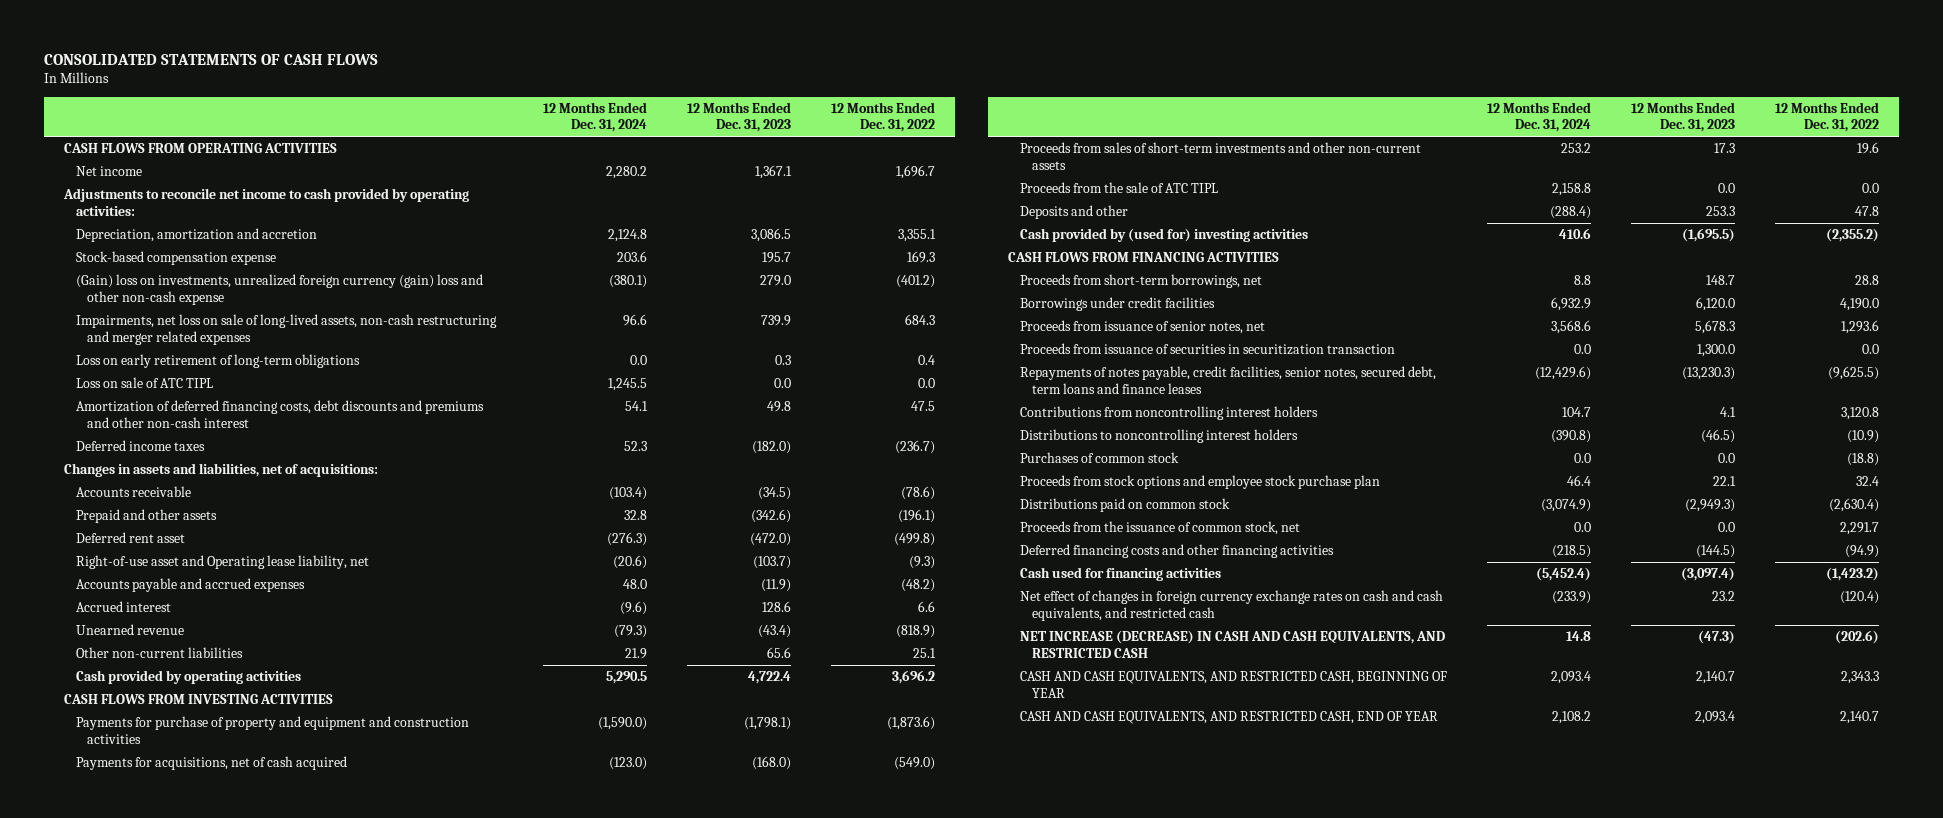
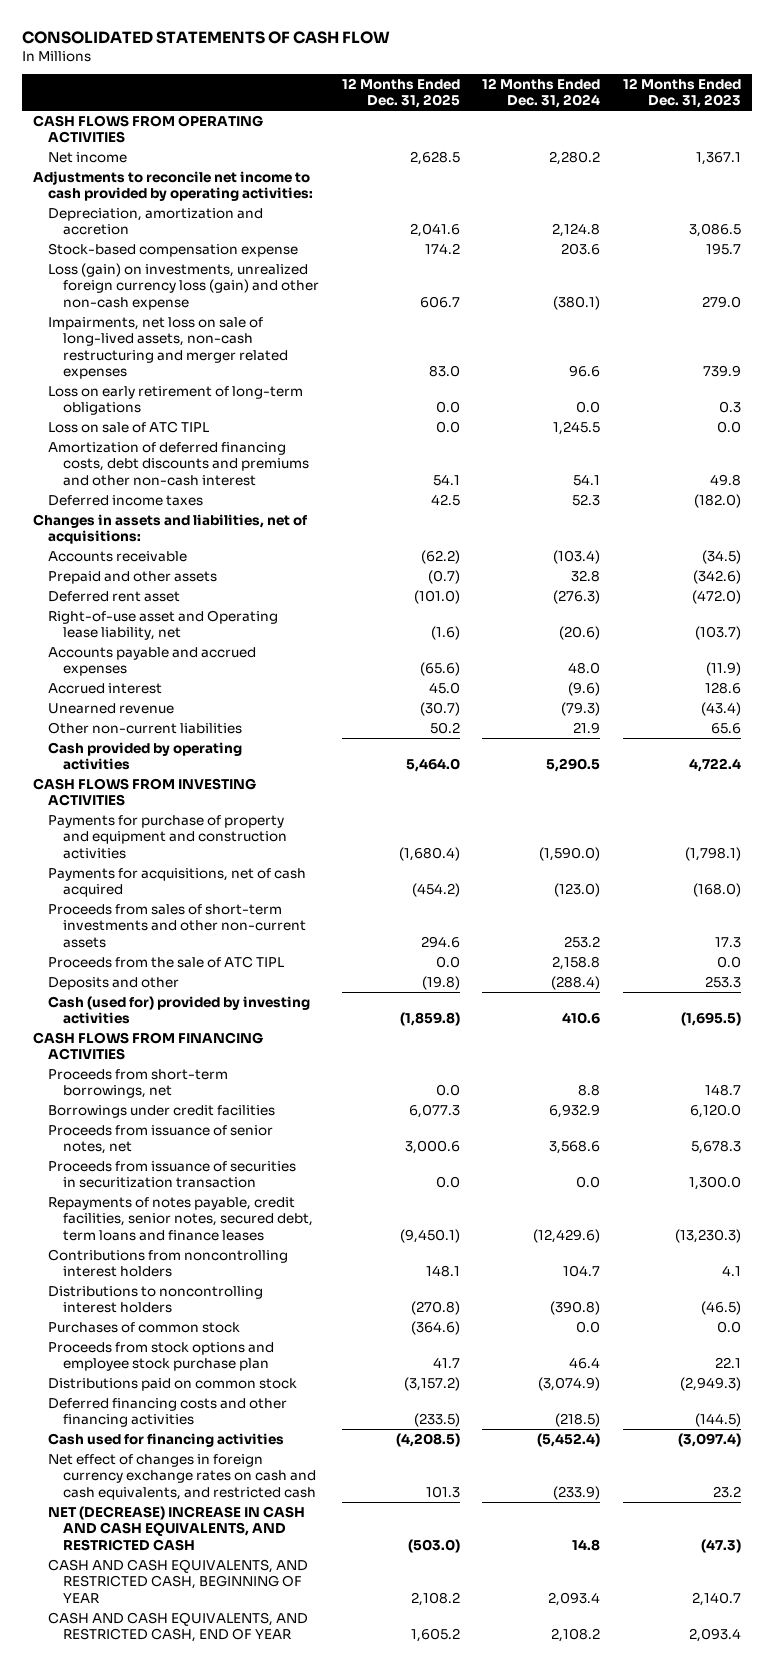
[44,54,379,66] CONSOLIDATED STATEMENTS OF CASH FLOWS -> [22,30,391,44] CONSOLIDATED STATEMENTS OF CASH FLOW
[830,101,935,133] 12 Months Ended Dec. 31, 2022 -> none
none -> [341,77,460,109] 12 Months Ended Dec. 31, 2025
[75,274,483,305] (Gain) loss on investments, unrealized foreign currency (gain) loss and other non-cash expense -> [48,262,320,310] Loss (gain) on investments, unrealized foreign currency loss (gain) and other non-cash expense
[1019,228,1308,243] Cash provided by (used for) investing activities -> [48,995,311,1025] Cash (used for) provided by investing activities
[1019,521,1300,536] Proceeds from the issuance of common stock, net -> none
[1019,630,1445,658] NET INCREASE (DECREASE) IN CASH AND CASH EQUIVALENTS, AND RESTRICTED CASH -> [48,1505,306,1551] NET (DECREASE) INCREASE IN CASH AND CASH EQUIVALENTS, AND RESTRICTED CASH

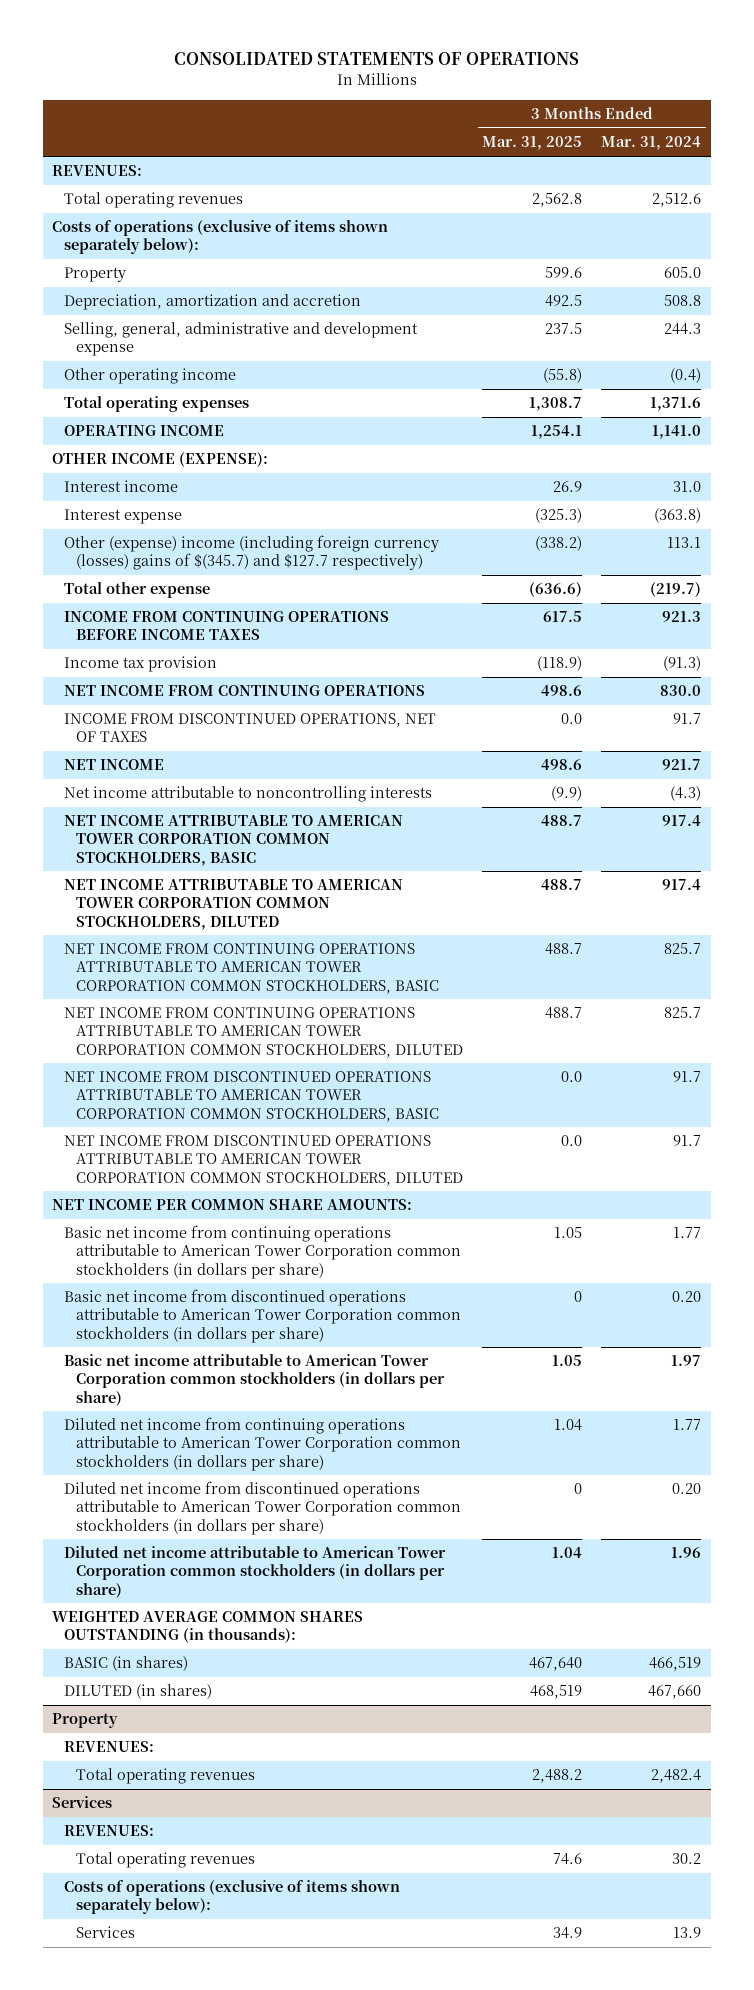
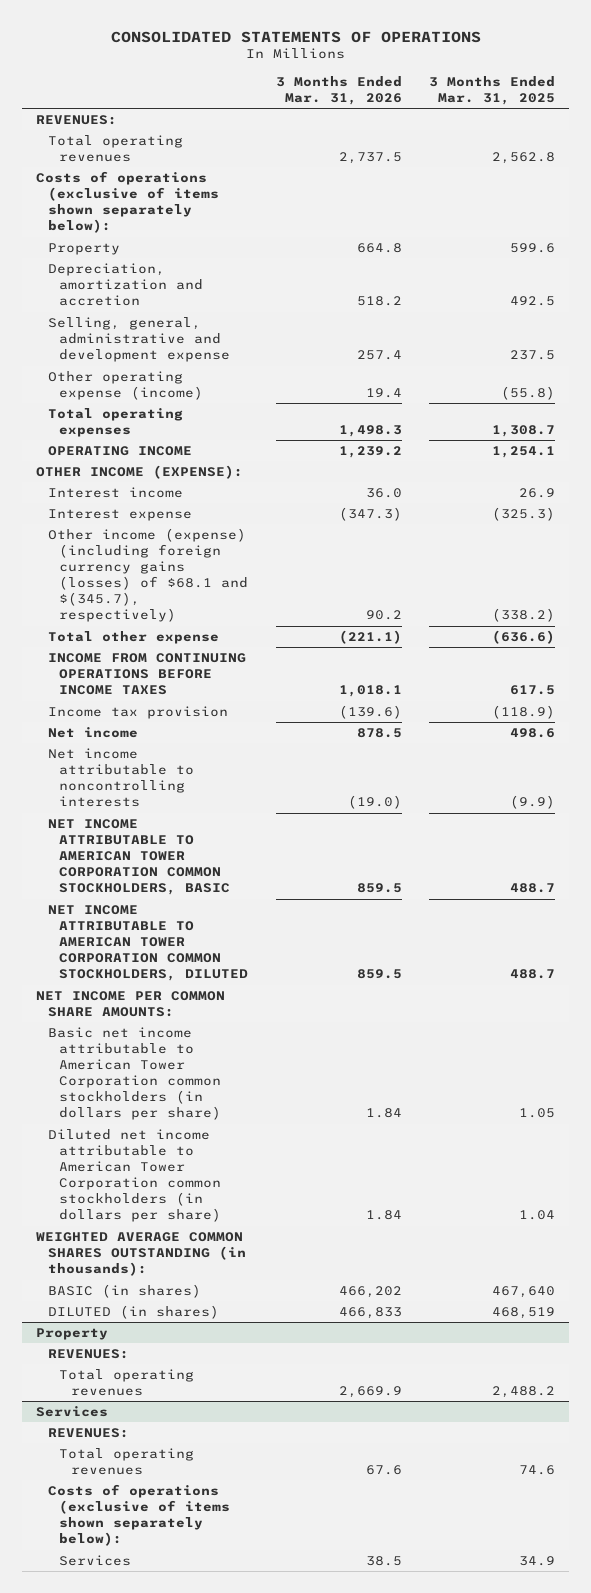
[601,136,702,151] Mar. 31, 2024 -> none
none -> [275,76,402,106] 3 Months Ended Mar. 31, 2026
[64,368,237,385] Other operating income -> [47,371,204,401] Other operating expense (income)
[64,535,440,571] Other (expense) income (including foreign currency (losses) gains of $(345.7) and $127.7 respectively) -> [47,528,249,623] Other income (expense) (including foreign currency gains (losses) of $68.1 and $(345.7), respectively)
[64,685,426,697] NET INCOME FROM CONTINUING OPERATIONS -> none
[64,713,437,743] INCOME FROM DISCONTINUED OPERATIONS, NET OF TAXES -> none
[64,759,165,771] NET INCOME -> [47,727,138,739] Net income
[64,943,440,994] NET INCOME FROM CONTINUING OPERATIONS ATTRIBUTABLE TO AMERICAN TOWER CORPORATION COMMON STOCKHOLDERS, BASIC -> none
[64,1007,464,1058] NET INCOME FROM CONTINUING OPERATIONS ATTRIBUTABLE TO AMERICAN TOWER CORPORATION COMMON STOCKHOLDERS, DILUTED -> none
[64,1071,440,1122] NET INCOME FROM DISCONTINUED OPERATIONS ATTRIBUTABLE TO AMERICAN TOWER CORPORATION COMMON STOCKHOLDERS, BASIC -> none
[64,1135,464,1186] NET INCOME FROM DISCONTINUED OPERATIONS ATTRIBUTABLE TO AMERICAN TOWER CORPORATION COMMON STOCKHOLDERS, DILUTED -> none
[64,1225,462,1279] Basic net income from continuing operations attributable to American Tower Corporation common stockholders (in dollars per share) -> none
[64,1289,462,1343] Basic net income from discontinued operations attributable to American Tower Corporation common stockholders (in dollars per share) -> none
[64,1417,462,1471] Diluted net income from continuing operations attributable to American Tower Corporation common stockholders (in dollars per share) -> none
[64,1481,462,1535] Diluted net income from discontinued operations attributable to American Tower Corporation common stockholders (in dollars per share) -> none

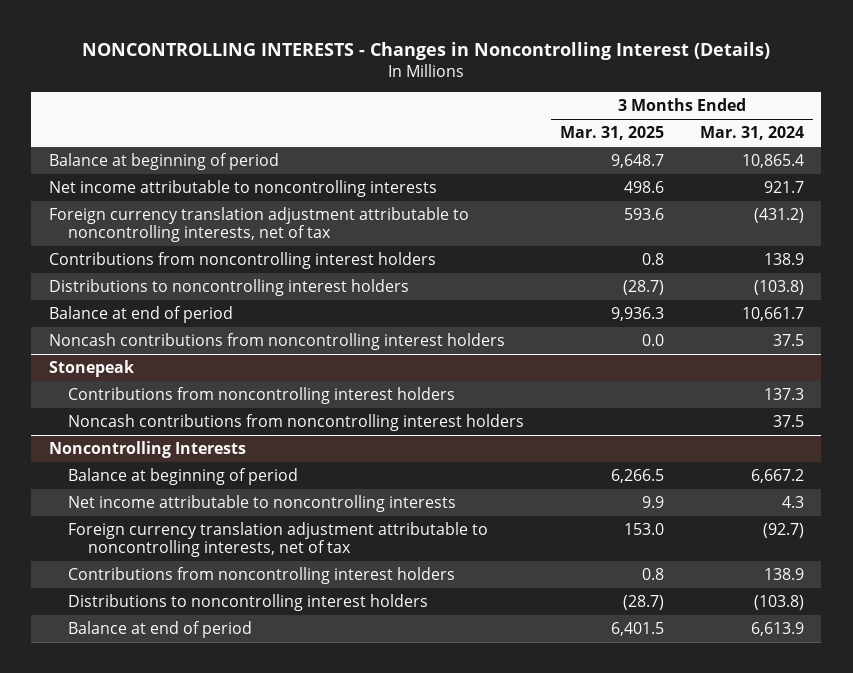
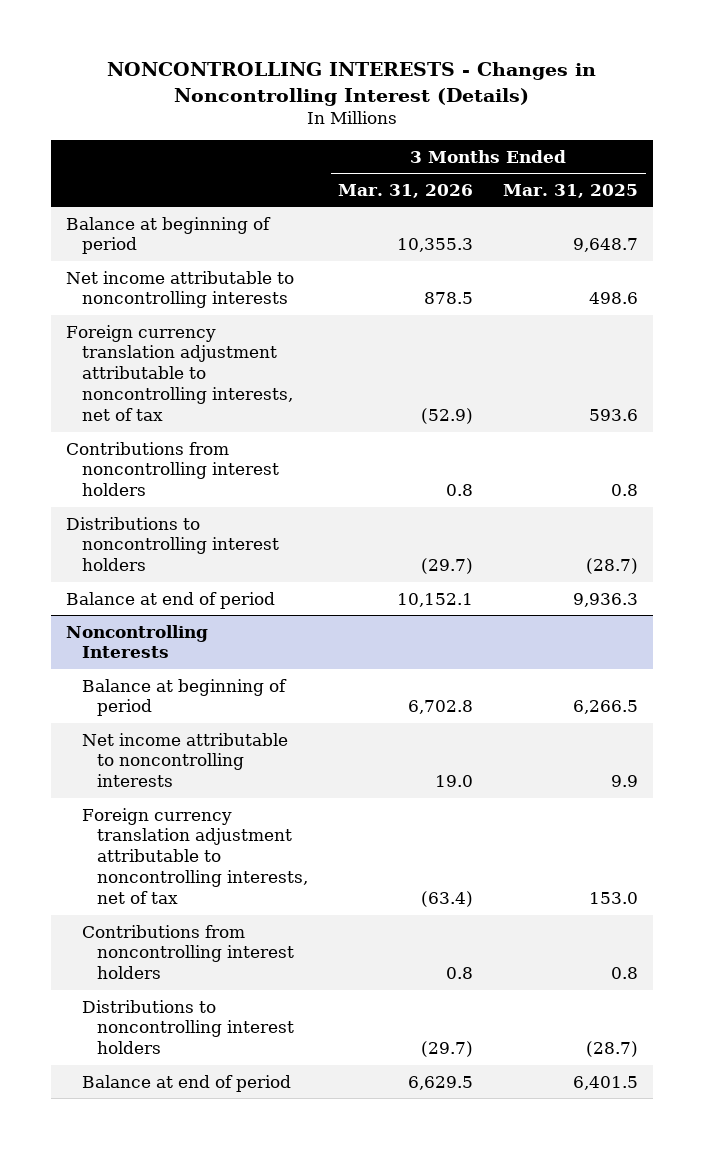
[699,126,804,141] Mar. 31, 2024 -> none
none -> [338,183,474,198] Mar. 31, 2026
[49,332,506,350] Noncash contributions from noncontrolling interest holders -> none
[49,359,135,377] Stonepeak -> none
[68,386,456,404] Contributions from noncontrolling interest holders -> none
[68,413,525,431] Noncash contributions from noncontrolling interest holders -> none

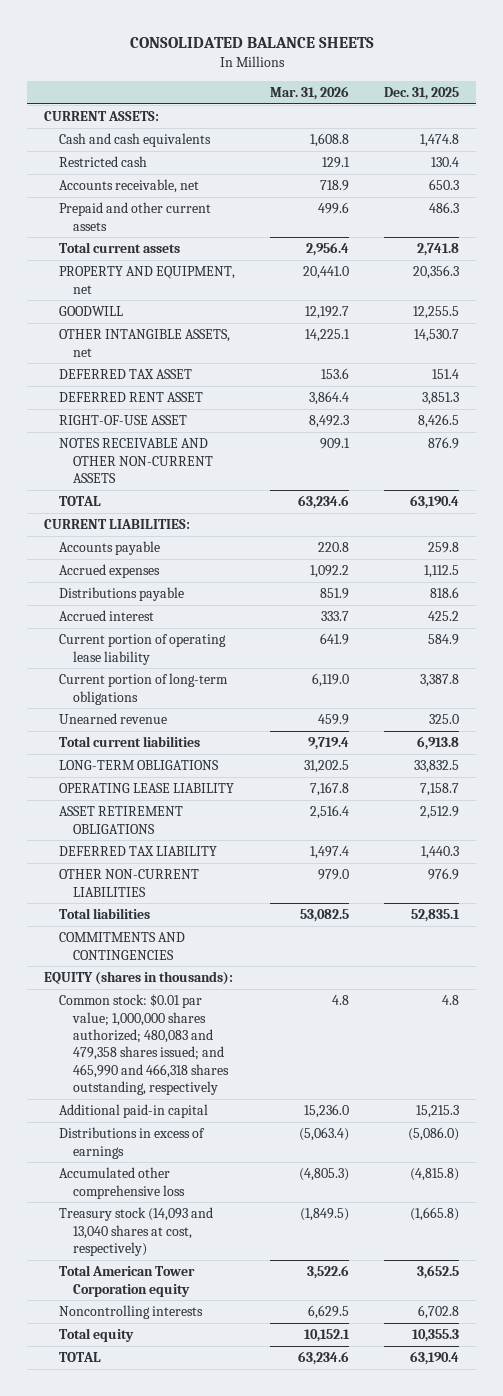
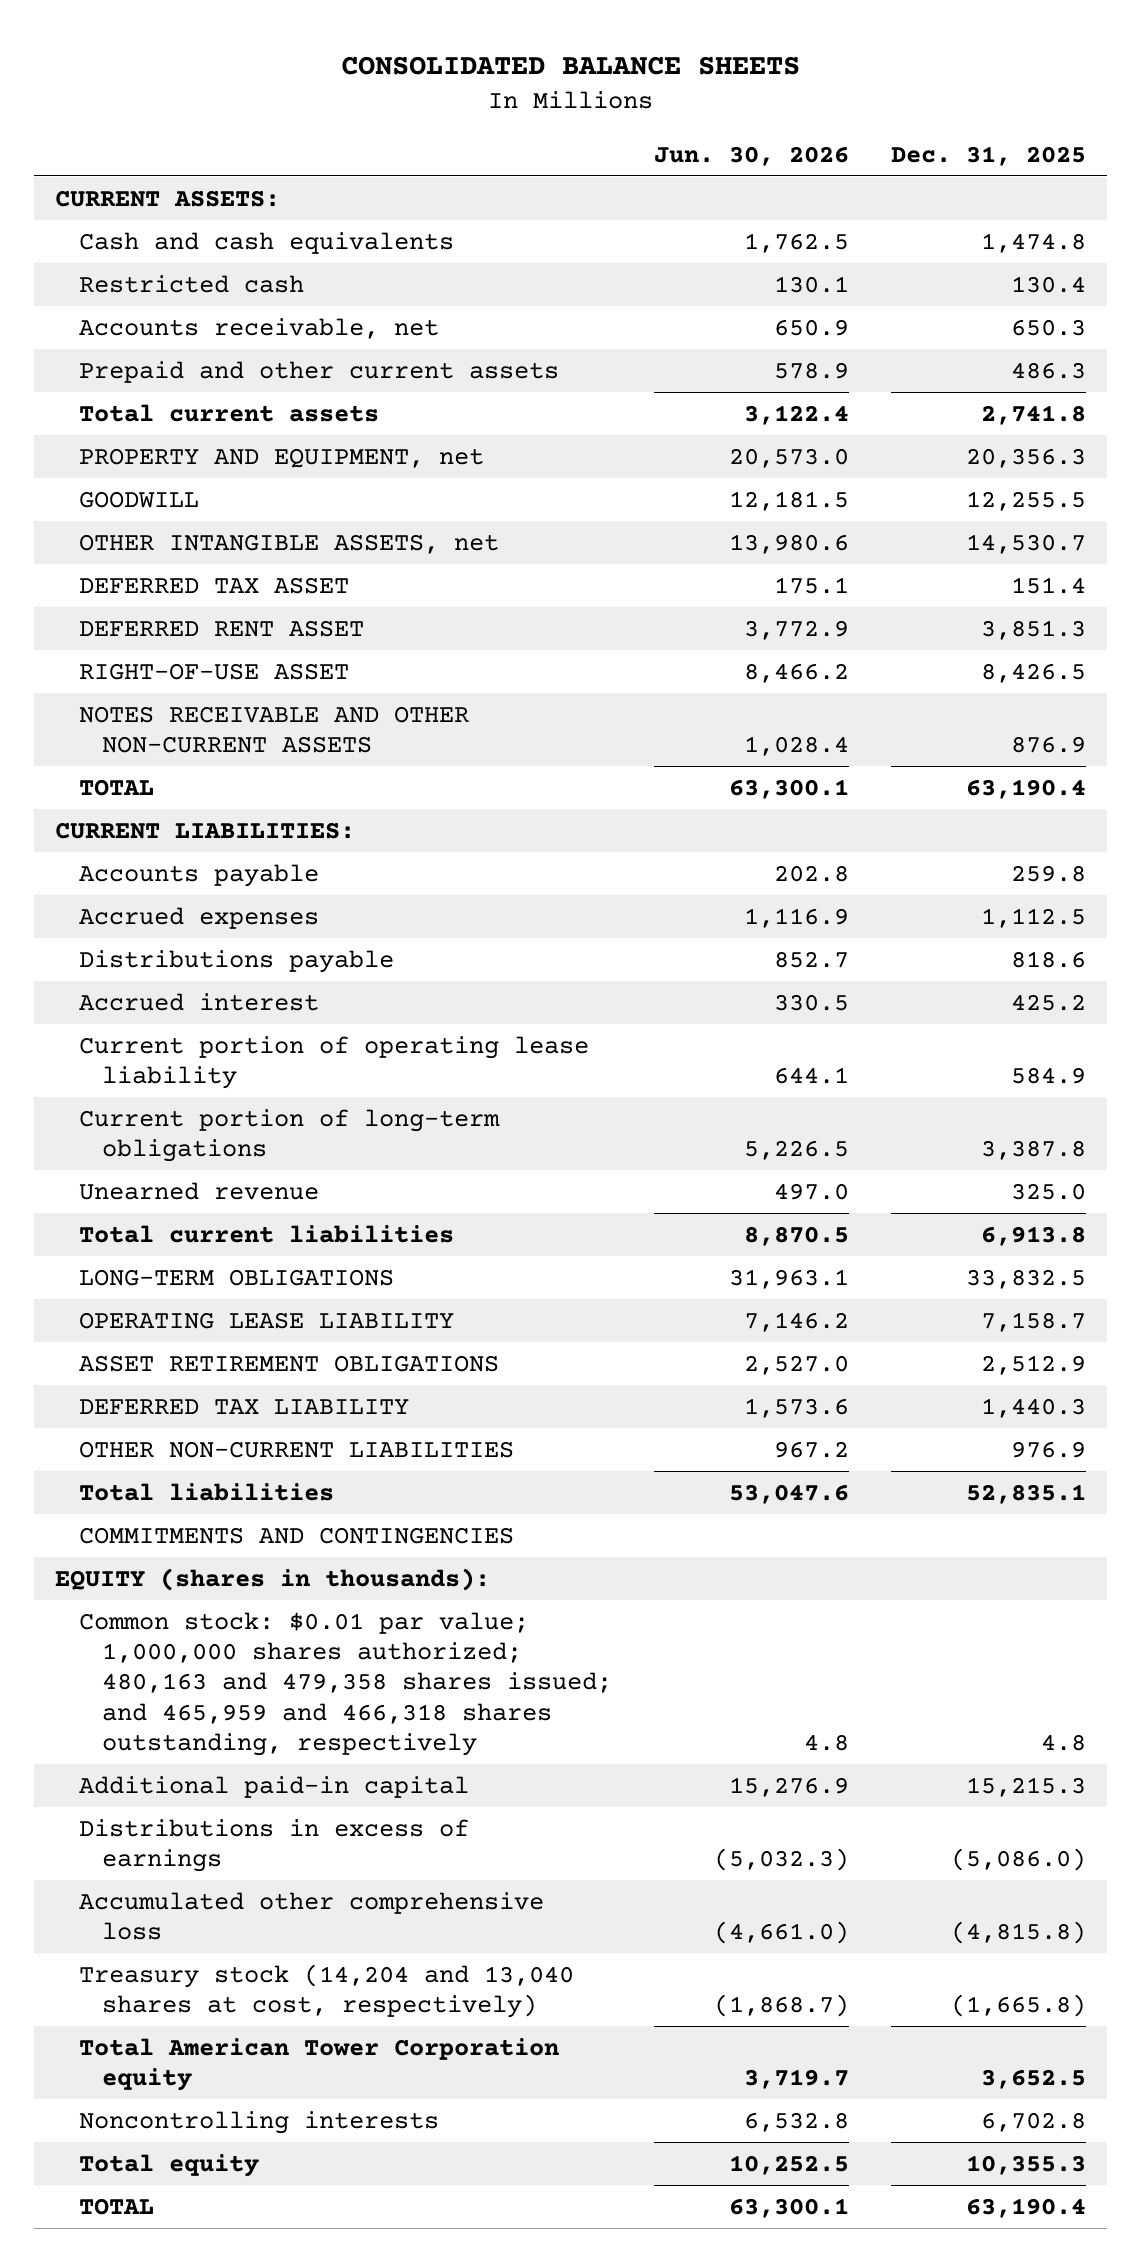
[269,86,349,101] Mar. 31, 2026 -> none
none -> [654,146,850,167] Jun. 30, 2026
[58,994,229,1096] Common stock: $0.01 par value; 1,000,000 shares authorized; 480,083 and 479,358 shares issued; and 465,990 and 466,318 shares outstanding, respectively -> [78,1611,613,1757] Common stock: $0.01 par value; 1,000,000 shares authorized; 480,163 and 479,358 shares issued; and 465,959 and 466,318 shares outstanding, respectively
[58,1207,213,1256] Treasury stock (14,093 and 13,040 shares at cost, respectively) -> [78,1963,574,2018] Treasury stock (14,204 and 13,040 shares at cost, respectively)

